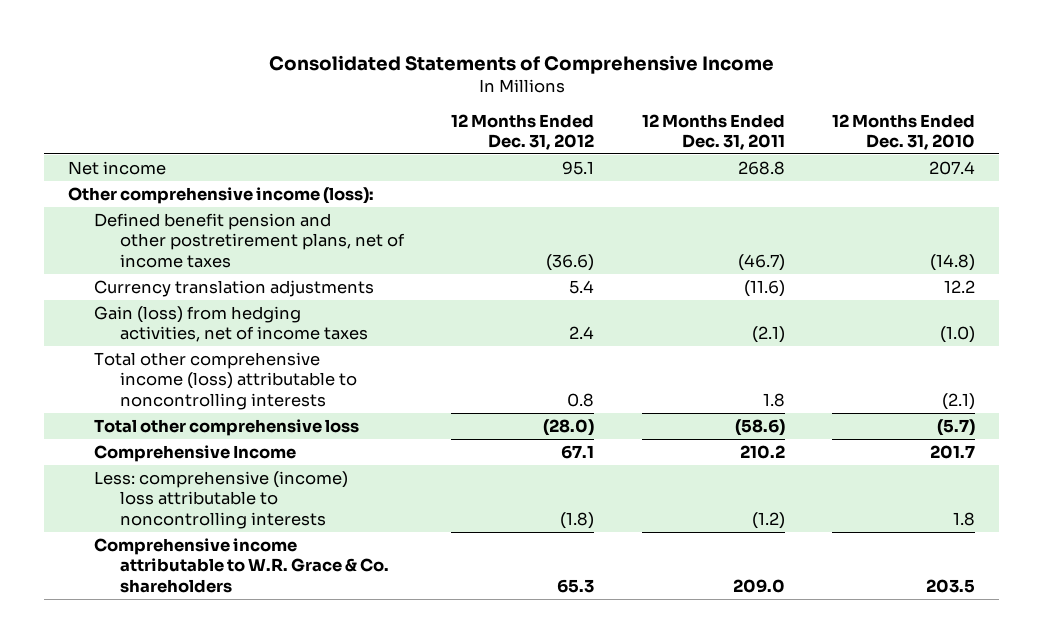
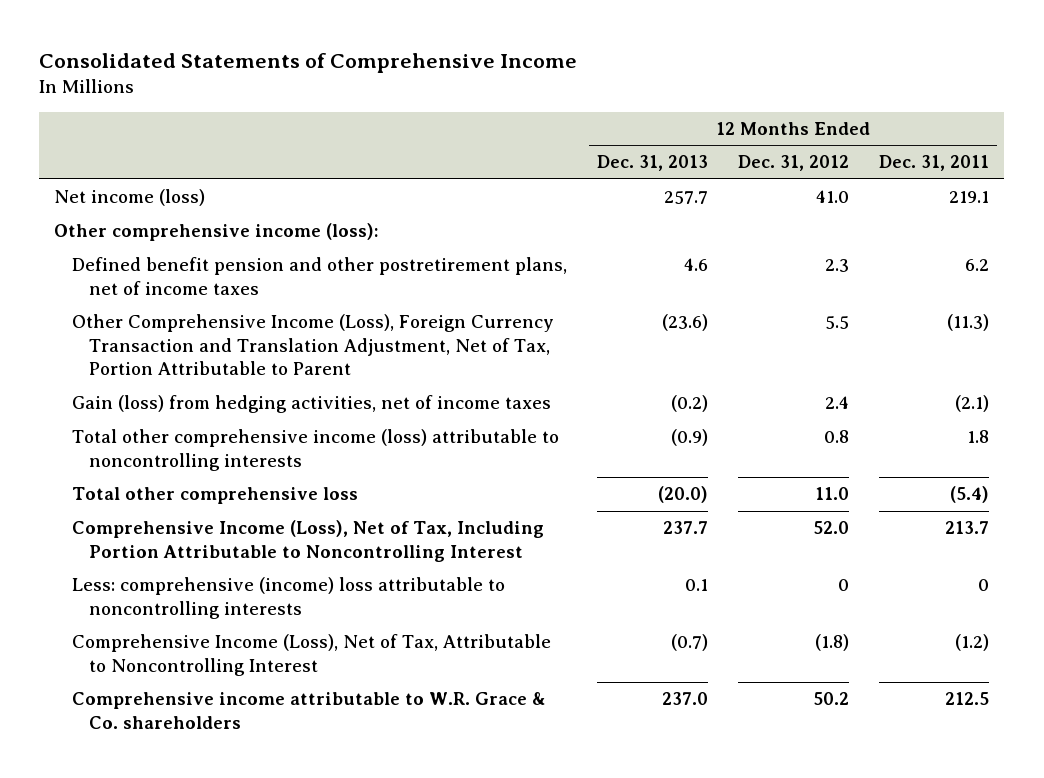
[832,113,976,150] 12 Months Ended Dec. 31, 2010 -> none
none -> [596,155,708,172] Dec. 31, 2013
[68,160,167,175] Net income -> [54,189,206,207] Net income (loss)
[562,160,595,175] 95.1 -> [816,190,850,204] 41.0
[737,160,785,175] 268.8 -> [949,191,990,204] 219.1
[93,279,374,297] Currency translation adjustments -> none
[546,253,595,271] (36.6) -> [825,259,850,273] 2.3
[737,253,785,271] (46.7) -> [965,259,990,272] 6.2
none -> [71,314,554,376] Other Comprehensive Income (Loss), Foreign Currency Transaction and Translation Adjustment, Net of Tax, Portion Attributable to Parent
[93,444,296,462] Comprehensive Income -> none
[543,418,595,436] (28.0) -> [815,487,850,501] 11.0
[734,418,785,436] (58.6) -> [950,486,990,504] (5.4)
none -> [71,520,544,562] Comprehensive Income (Loss), Net of Tax, Including Portion Attributable to Noncontrolling Interest
[560,511,595,529] (1.8) -> [838,579,850,592] 0
[751,511,785,529] (1.2) -> [978,579,990,592] 0
none -> [71,634,551,676] Comprehensive Income (Loss), Net of Tax, Attributable to Noncontrolling Interest
[557,578,595,593] 65.3 -> [813,692,850,706] 50.2
[732,578,785,593] 209.0 -> [945,692,990,706] 212.5

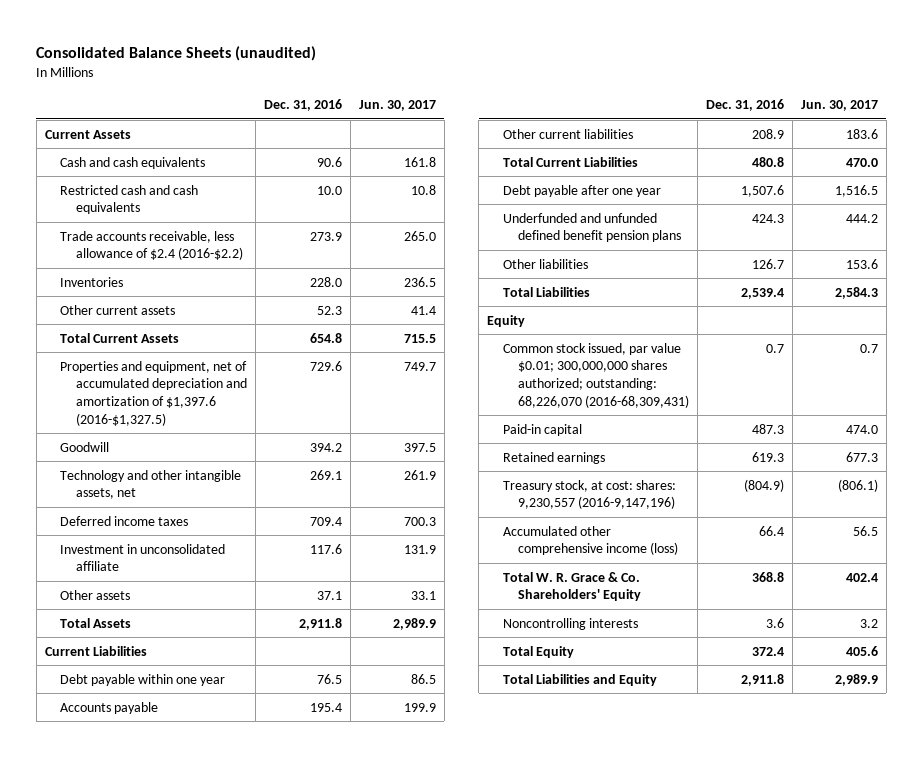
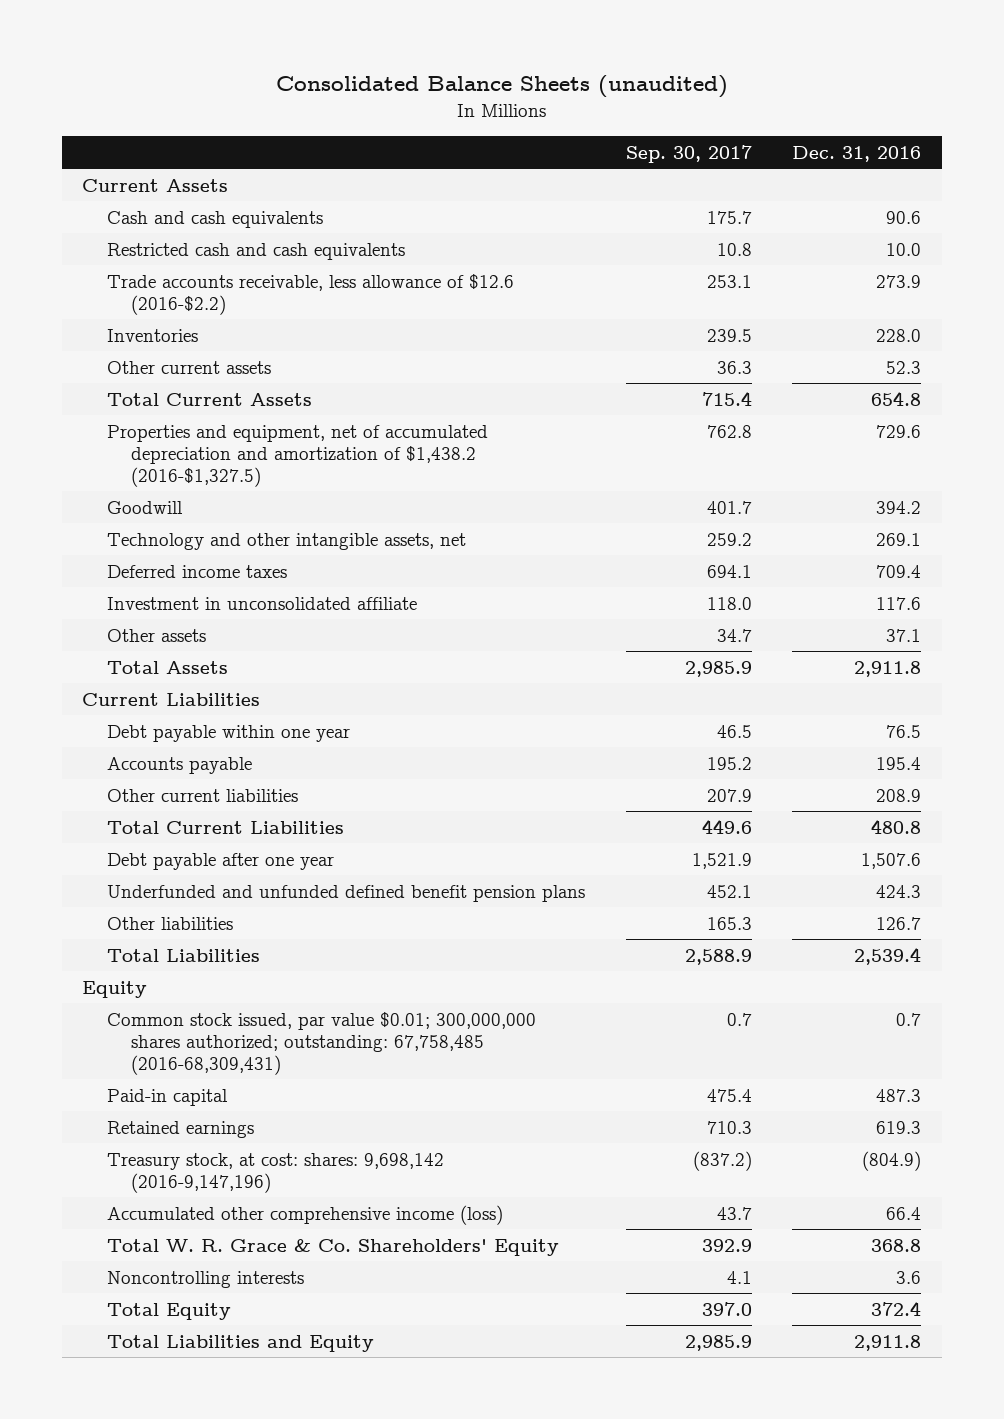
[358,100,436,112] Jun. 30, 2017 -> none
none -> [625,144,752,163] Sep. 30, 2017
[60,230,243,261] Trade accounts receivable, less allowance of $2.4 (2016-$2.2) -> [106,273,514,315] Trade accounts receivable, less allowance of $12.6 (2016-$2.2)
[60,360,248,426] Properties and equipment, net of accumulated depreciation and amortization of $1,397.6 (2016-$1,327.5) -> [106,424,488,487] Properties and equipment, net of accumulated depreciation and amortization of $1,438.2 (2016-$1,327.5)
[502,342,689,408] Common stock issued, par value $0.01; 300,000,000 shares authorized; outstanding: 68,226,070 (2016-68,309,431) -> [106,1011,536,1075] Common stock issued, par value $0.01; 300,000,000 shares authorized; outstanding: 67,758,485 (2016-68,309,431)
[502,479,676,510] Treasury stock, at cost: shares: 9,230,557 (2016-9,147,196) -> [106,1152,444,1193] Treasury stock, at cost: shares: 9,698,142 (2016-9,147,196)

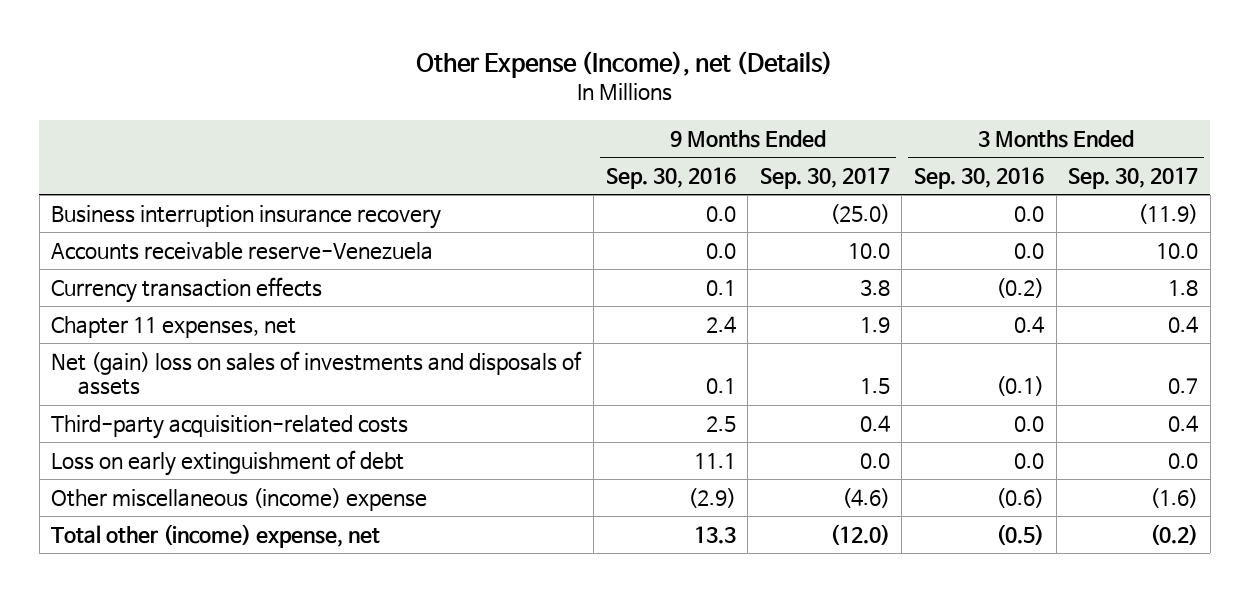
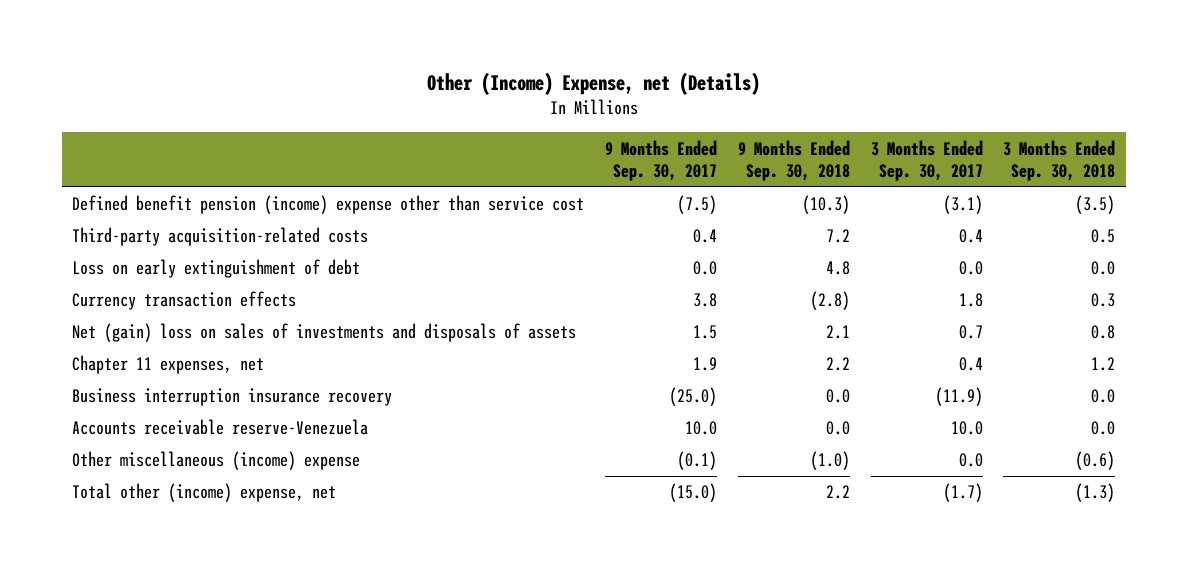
[415,51,833,79] Other Expense (Income), net (Details) -> [426,71,760,95] Other (Income) Expense, net (Details)
[605,167,736,190] Sep. 30, 2016 -> none
[914,167,1045,190] Sep. 30, 2016 -> none
none -> [737,139,850,182] 9 Months Ended Sep. 30, 2018
none -> [1003,139,1116,182] 3 Months Ended Sep. 30, 2018
none -> [72,195,585,215] Defined benefit pension (income) expense other than service cost
[51,277,323,304] Currency transaction effects -> [72,291,297,311] Currency transaction effects
[51,351,583,396] Net (gain) loss on sales of investments and disposals of assets -> [72,323,577,343] Net (gain) loss on sales of investments and disposals of assets
[51,316,297,339] Chapter 11 expenses, net -> [72,355,265,375] Chapter 11 expenses, net
[51,205,442,230] Business interruption insurance recovery -> [72,388,393,407] Business interruption insurance recovery
[51,242,434,261] Accounts receivable reserve-Venezuela -> [72,419,369,436] Accounts receivable reserve-Venezuela
[841,488,890,509] (4.6) -> [676,451,717,471] (0.1)
[1150,488,1199,509] (1.6) -> [958,453,983,468] 0.0
[829,524,890,546] (12.0) -> [668,483,717,503] (15.0)
[1150,524,1199,546] (0.2) -> [942,483,983,503] (1.7)

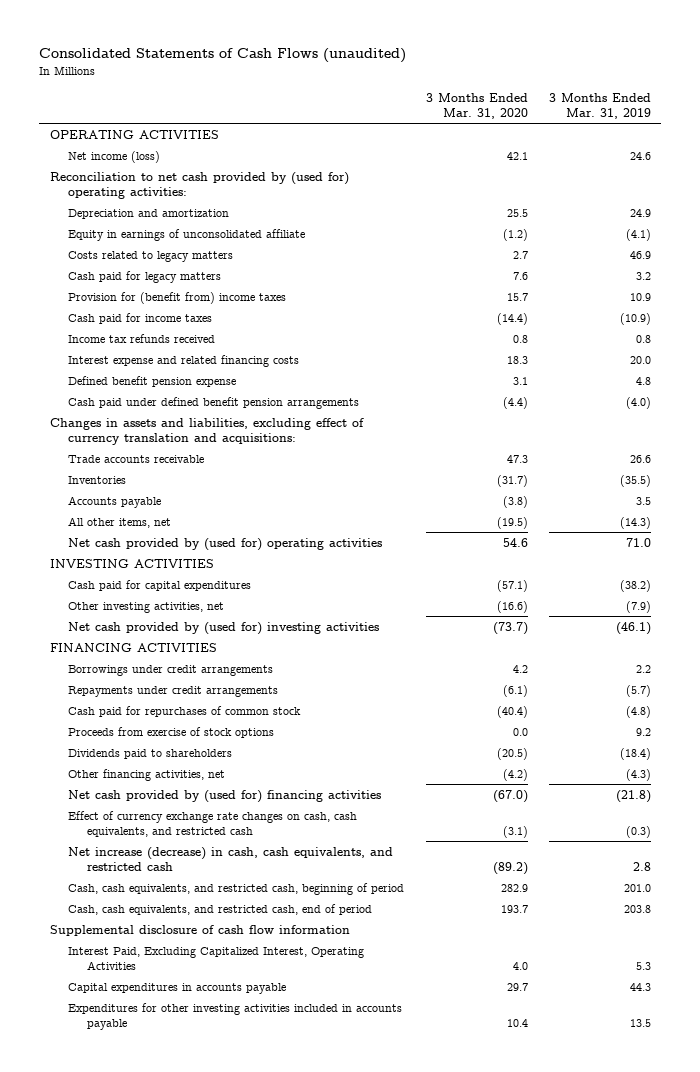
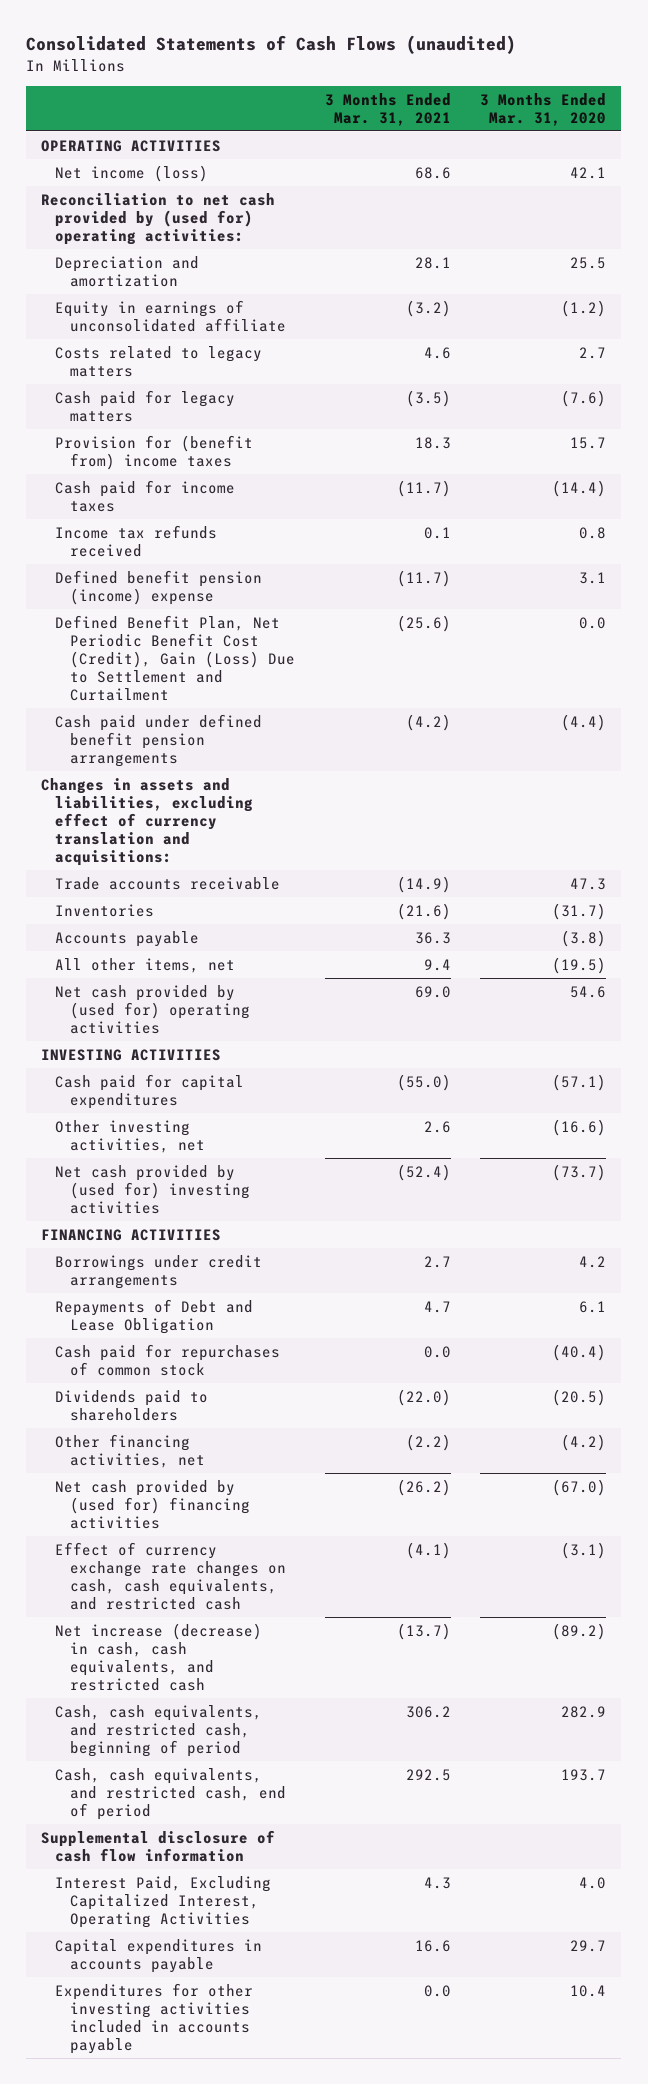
[548,92,651,119] 3 Months Ended Mar. 31, 2019 -> none
none -> [324,92,451,126] 3 Months Ended Mar. 31, 2021
[512,271,528,280] 7.6 -> [561,389,607,407] (7.6)
[68,354,300,367] Interest expense and related financing costs -> none
[68,375,237,387] Defined benefit pension expense -> [55,569,263,605] Defined benefit pension (income) expense
none -> [55,614,295,701] Defined Benefit Plan, Net Periodic Benefit Cost (Credit), Gain (Loss) Due to Settlement and Curtailment
[68,685,279,697] Repayments under credit arrangements -> none
none -> [55,1298,254,1334] Repayments of Debt and Lease Obligation
[68,726,275,738] Proceeds from exercise of stock options -> none

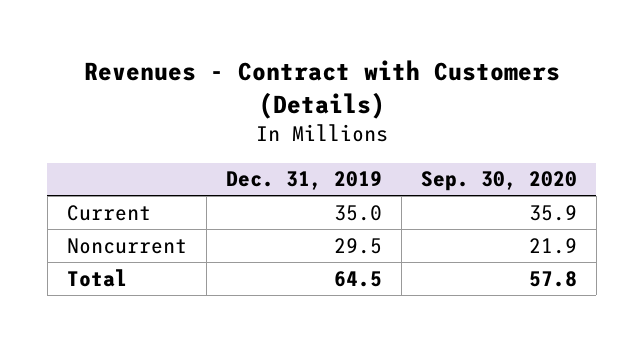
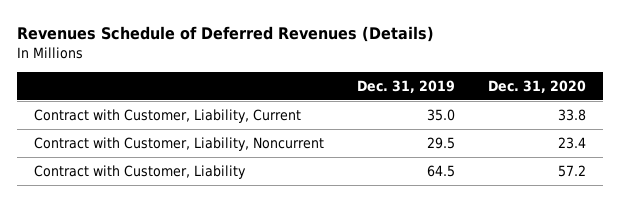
[83,59,560,119] Revenues - Contract with Customers (Details) -> [16,25,434,42] Revenues Schedule of Deferred Revenues (Details)
[420,171,577,192] Sep. 30, 2020 -> none
none -> [487,79,586,93] Dec. 31, 2020
[66,204,151,221] Current -> [33,108,301,123] Contract with Customer, Liability, Current
[66,237,187,254] Noncurrent -> [33,136,324,151] Contract with Customer, Liability, Noncurrent
[66,268,127,287] Total -> [33,164,246,179] Contract with Customer, Liability

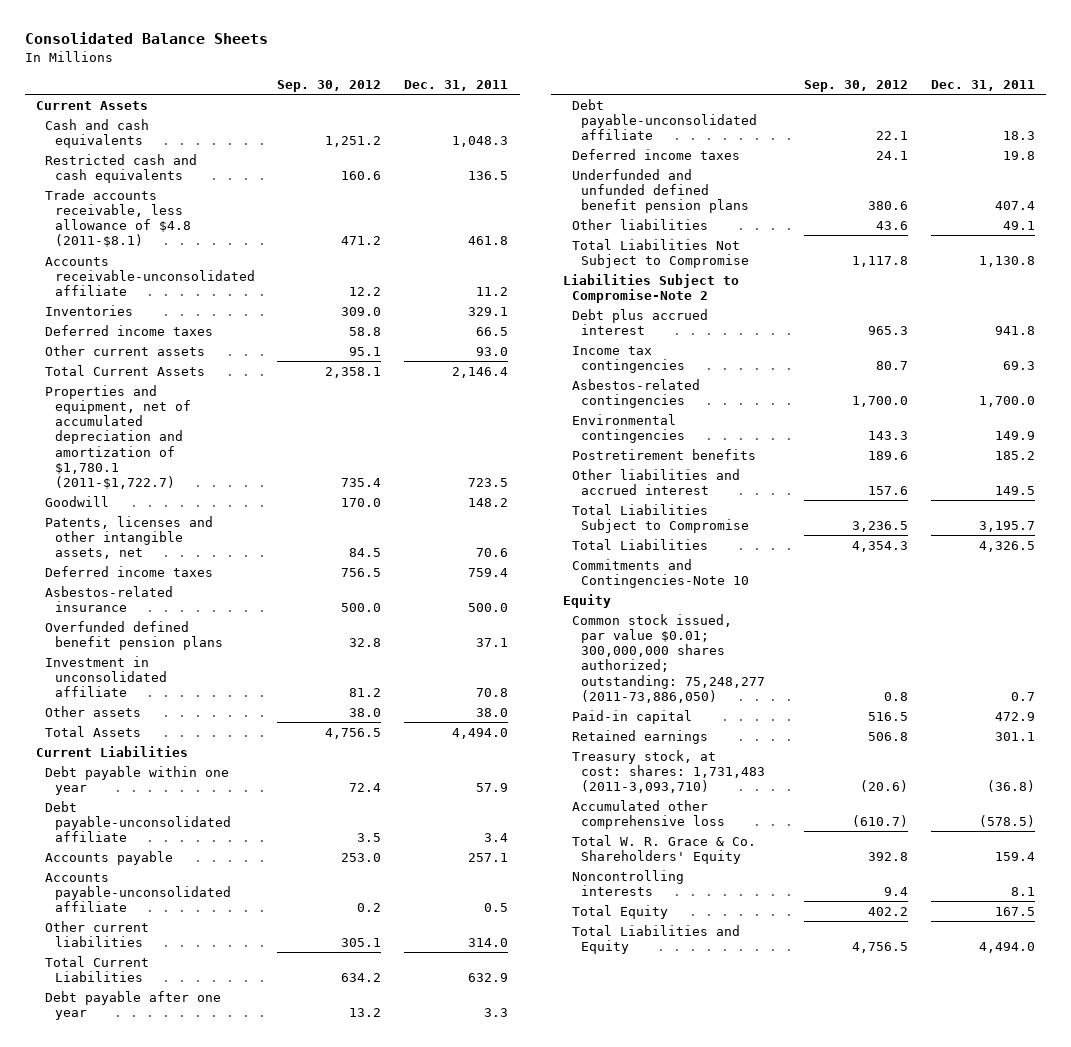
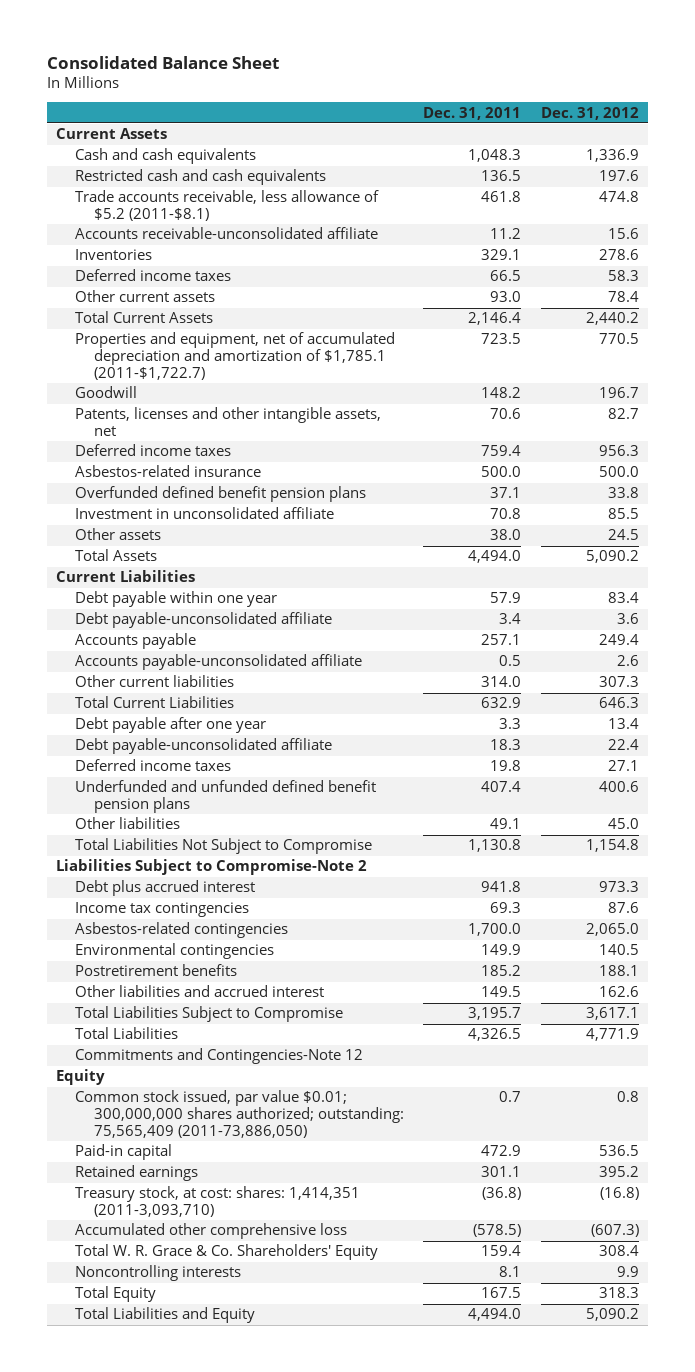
[24,32,268,45] Consolidated Balance Sheets -> [46,55,279,69] Consolidated Balance Sheet
[277,80,382,93] Sep. 30, 2012 -> none
none -> [540,106,639,120] Dec. 31, 2012
[45,188,191,248] Trade accounts receivable, less allowance of $4.8 (2011-$8.1) -> [75,190,380,222] Trade accounts receivable, less allowance of $5.2 (2011-$8.1)
[45,384,191,489] Properties and equipment, net of accumulated depreciation and amortization of $1,780.1 (2011-$1,722.7) -> [75,332,396,380] Properties and equipment, net of accumulated depreciation and amortization of $1,785.1 (2011-$1,722.7)
[572,558,750,588] Commitments and Contingencies-Note 10 -> [75,1048,364,1065] Commitments and Contingencies-Note 12
[572,613,766,703] Common stock issued, par value $0.01; 300,000,000 shares authorized; outstanding: 75,248,277 (2011-73,886,050) -> [75,1090,404,1138] Common stock issued, par value $0.01; 300,000,000 shares authorized; outstanding: 75,565,409 (2011-73,886,050)
[572,749,766,794] Treasury stock, at cost: shares: 1,731,483 (2011-3,093,710) -> [75,1186,361,1218] Treasury stock, at cost: shares: 1,414,351 (2011-3,093,710)

